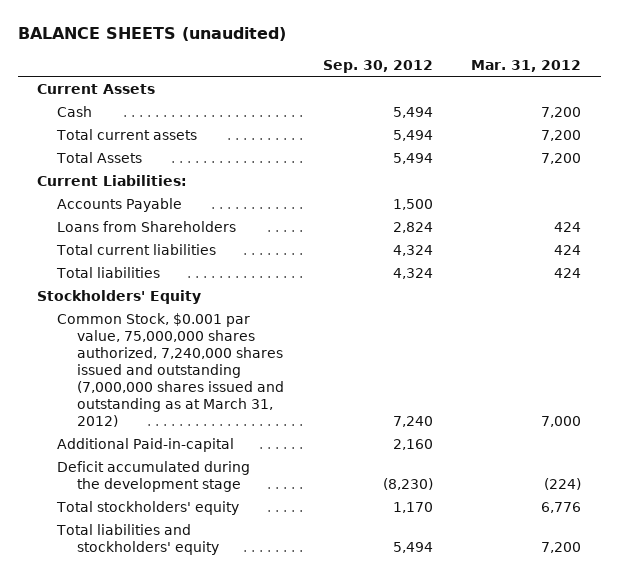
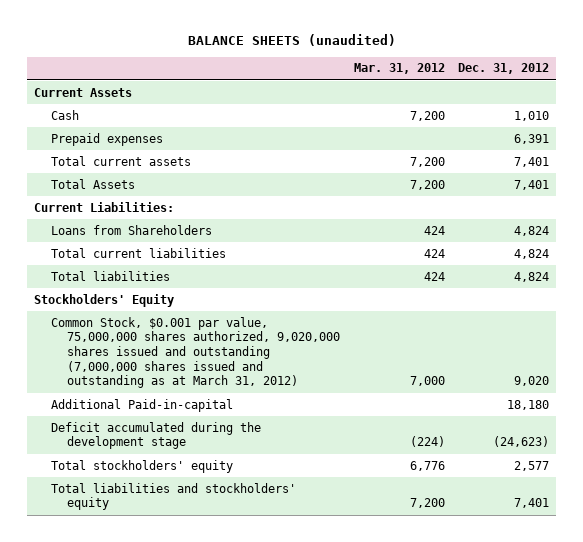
[322,59,433,73] Sep. 30, 2012 -> none
none -> [458,63,550,75] Dec. 31, 2012
none -> [50,132,163,146] Prepaid expenses
[57,197,183,212] Accounts Payable -> none
[57,312,284,427] Common Stock, $0.001 par value, 75,000,000 shares authorized, 7,240,000 shares issued and outstanding (7,000,000 shares issued and outstanding as at March 31, 2012) -> [50,316,341,389] Common Stock, $0.001 par value, 75,000,000 shares authorized, 9,020,000 shares issued and outstanding (7,000,000 shares issued and outstanding as at March 31, 2012)

